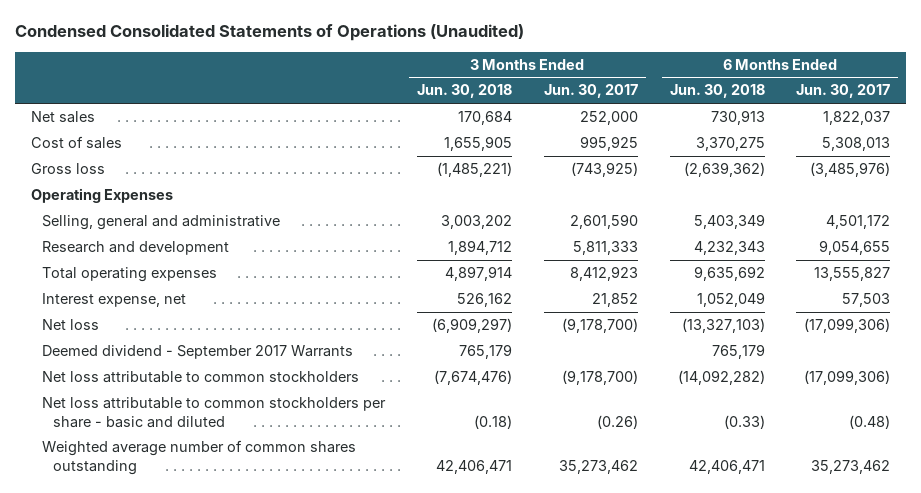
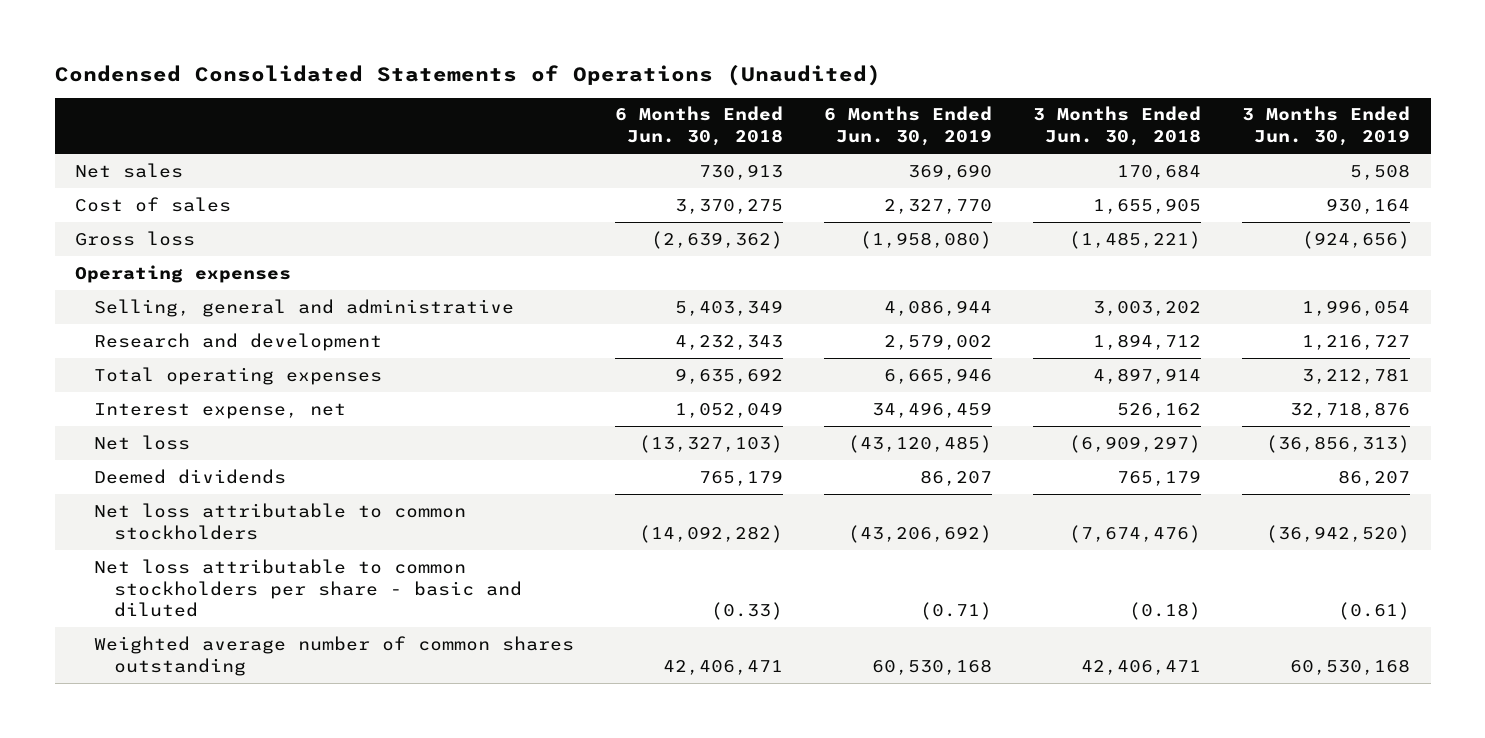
[543,84,638,99] Jun. 30, 2017 -> none
[796,84,891,99] Jun. 30, 2017 -> none
none -> [824,106,993,147] 6 Months Ended Jun. 30, 2019
none -> [1242,106,1411,147] 3 Months Ended Jun. 30, 2019
[30,188,173,204] Operating Expenses -> [75,264,292,283] Operating expenses
[41,345,353,360] Deemed dividend - September 2017 Warrants -> [94,468,287,484] Deemed dividends

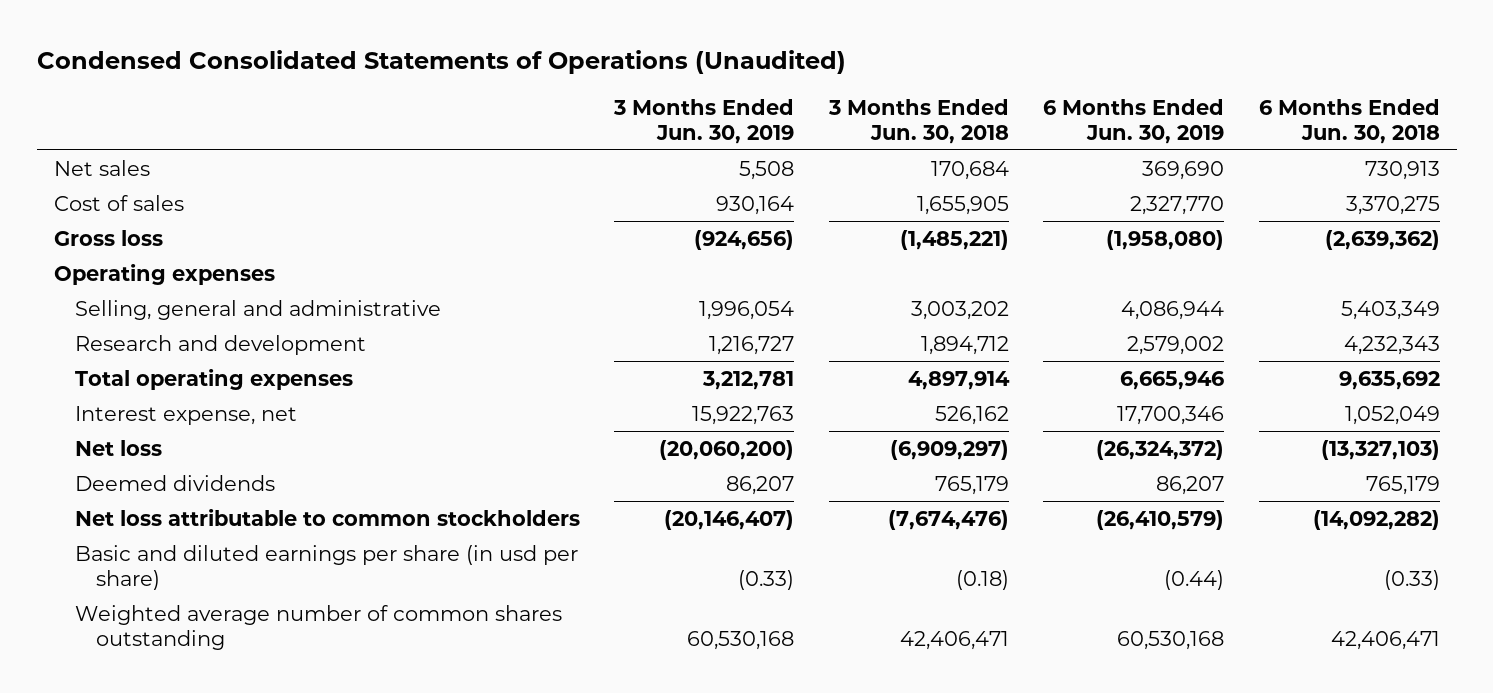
[872,401,993,418] 34,496,459 -> [1117,405,1225,425] 17,700,346
[1290,401,1411,418] 32,718,876 -> [692,405,795,425] 15,922,763
[848,434,993,453] (43,120,485) -> [1096,439,1225,460] (26,324,372)
[1266,434,1411,453] (36,856,313) -> [659,439,795,460] (20,060,200)
[848,524,993,543] (43,206,692) -> [1096,509,1225,530] (26,410,579)
[1266,524,1411,543] (36,942,520) -> [664,509,795,530] (20,146,407)
[94,558,522,618] Net loss attributable to common stockholders per share - basic and diluted -> [74,544,578,590] Basic and diluted earnings per share (in usd per share)
[920,602,993,621] (0.71) -> [1164,569,1225,590] (0.44)
[1338,602,1411,621] (0.61) -> [738,569,795,590] (0.33)

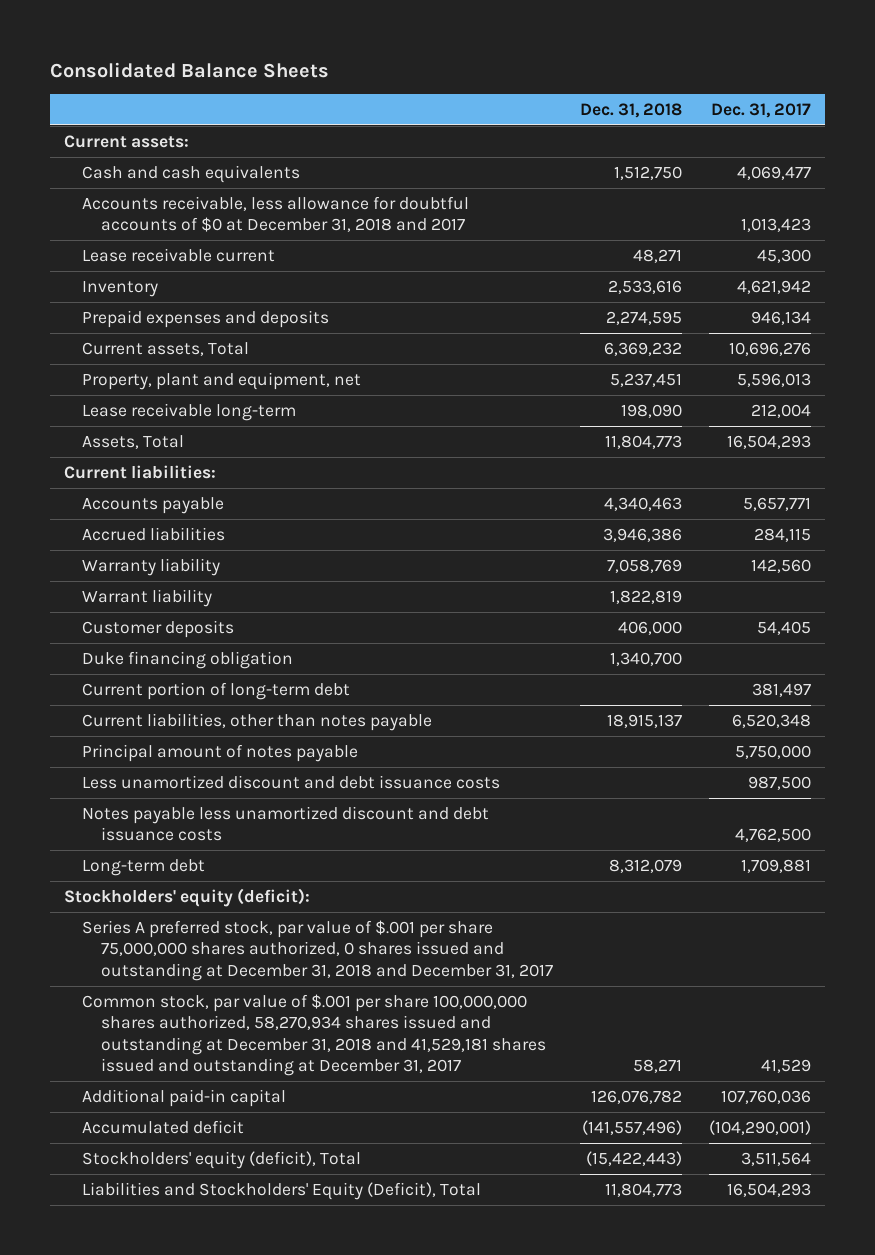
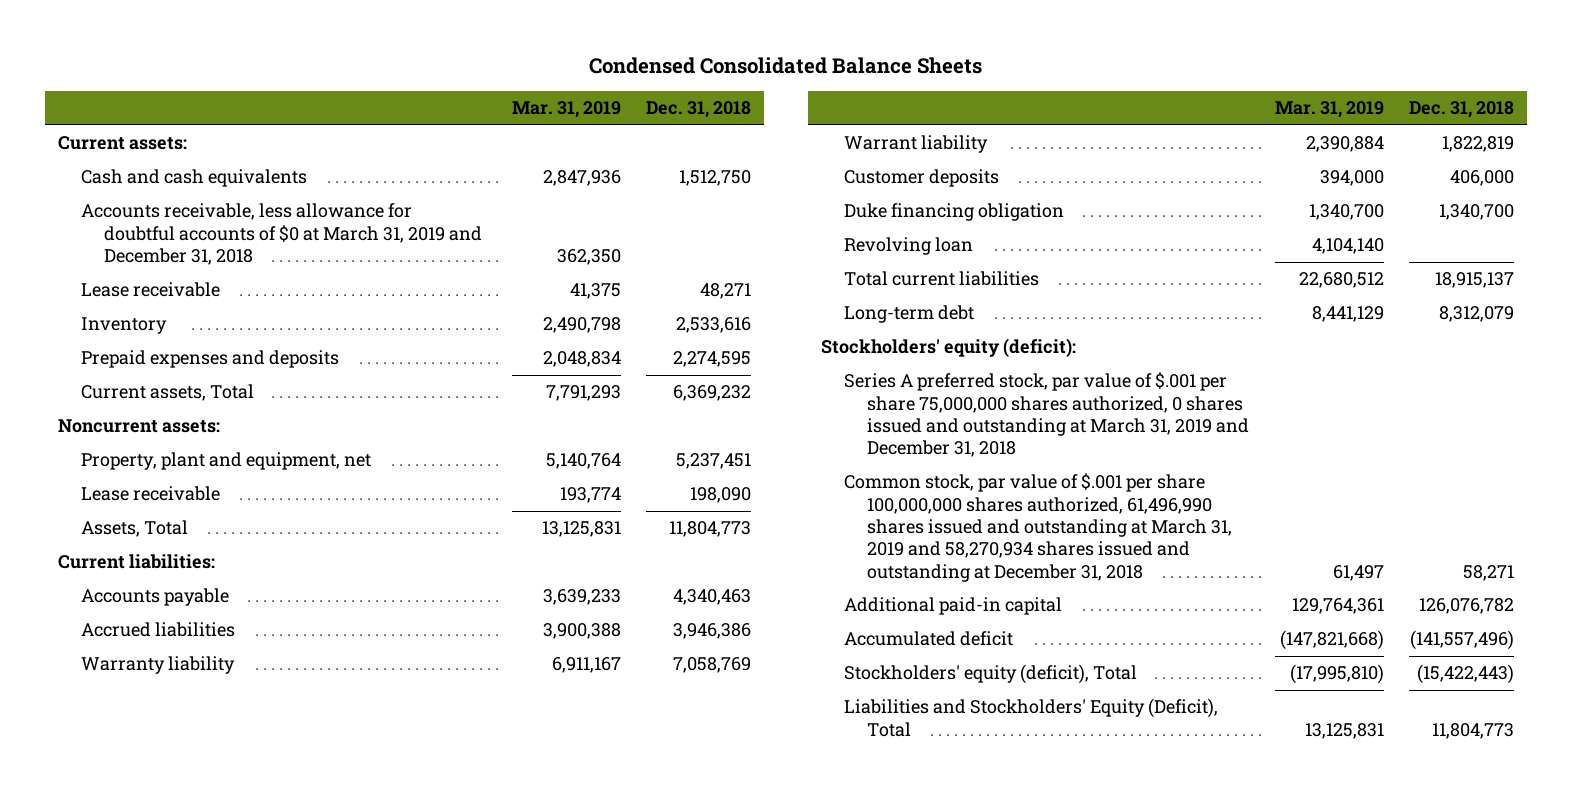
[49,61,329,78] Consolidated Balance Sheets -> [589,56,983,74] Condensed Consolidated Balance Sheets
[711,102,812,118] Dec. 31, 2017 -> none
none -> [511,101,621,119] Mar. 31, 2019
[82,195,470,233] Accounts receivable, less allowance for doubtful accounts of $0 at December 31, 2018 and 2017 -> [81,203,483,265] Accounts receivable, less allowance for doubtful accounts of $0 at March 31, 2019 and December 31, 2018
[82,247,276,262] Lease receivable current -> [81,282,221,298] Lease receivable
none -> [58,419,221,434] Noncurrent assets:
[82,402,297,421] Lease receivable long-term -> [81,486,221,502] Lease receivable
[82,681,351,700] Current portion of long-term debt -> none
[82,743,359,762] Principal amount of notes payable -> none
[82,774,501,789] Less unamortized discount and debt issuance costs -> none
[82,805,490,842] Notes payable less unamortized discount and debt issuance costs -> none
none -> [844,237,974,256] Revolving loan
[82,712,433,731] Current liabilities, other than notes payable -> [844,271,1040,287] Total current liabilities
[82,919,553,981] Series A preferred stock, par value of $.001 per share 75,000,000 shares authorized, 0 shares issued and outstanding at December 31, 2018 and December 31, 2017 -> [844,372,1250,458] Series A preferred stock, par value of $.001 per share 75,000,000 shares authorized, 0 shares issued and outstanding at March 31, 2019 and December 31, 2018
[82,993,546,1077] Common stock, par value of $.001 per share 100,000,000 shares authorized, 58,270,934 shares issued and outstanding at December 31, 2018 and 41,529,181 shares issued and outstanding at December 31, 2017 -> [844,473,1233,582] Common stock, par value of $.001 per share 100,000,000 shares authorized, 61,496,990 shares issued and outstanding at March 31, 2019 and 58,270,934 shares issued and outstanding at December 31, 2018

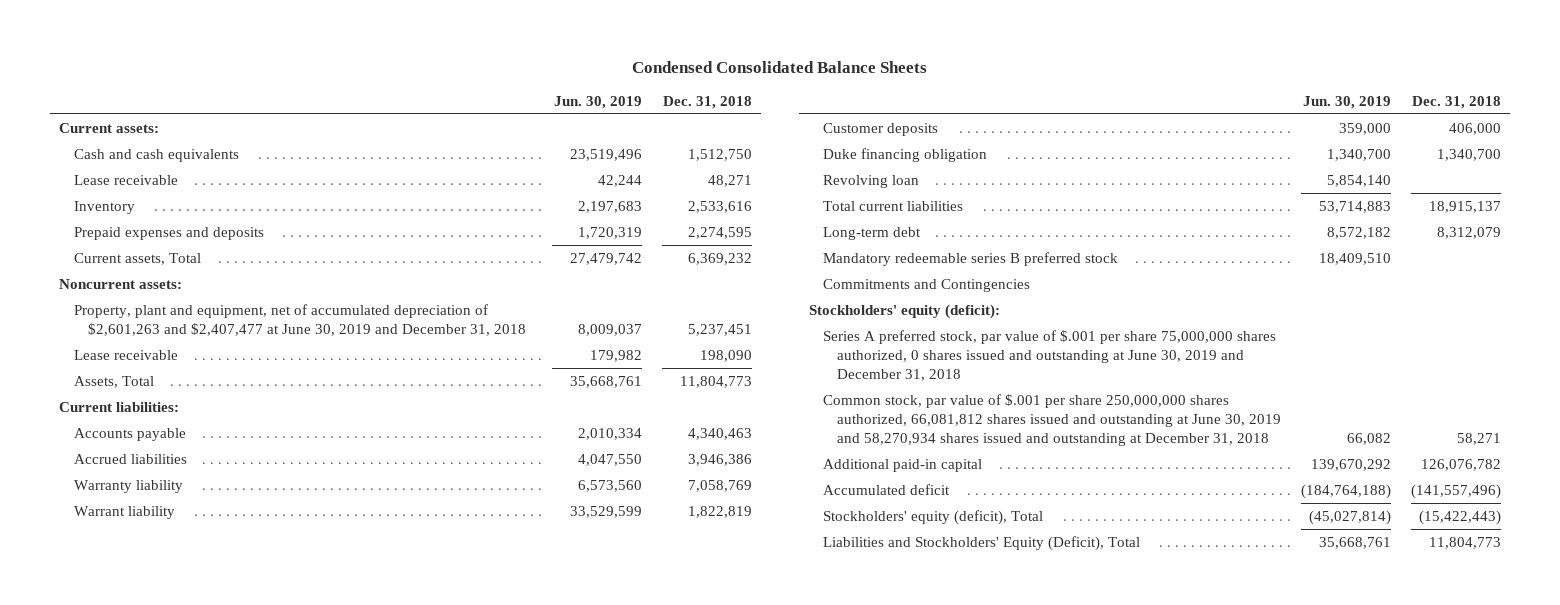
[511,101,621,119] Mar. 31, 2019 -> none
none -> [553,95,642,109] Jun. 30, 2019
[81,203,483,265] Accounts receivable, less allowance for doubtful accounts of $0 at March 31, 2019 and December 31, 2018 -> none
[81,452,372,471] Property, plant and equipment, net -> [73,303,527,336] Property, plant and equipment, net of accumulated depreciation of $2,601,263 and $2,407,477 at June 30, 2019 and December 31, 2018
none -> [822,251,1118,266] Mandatory redeemable series B preferred stock
none -> [822,278,1030,292] Commitments and Contingencies
[844,372,1250,458] Series A preferred stock, par value of $.001 per share 75,000,000 shares authorized, 0 shares issued and outstanding at March 31, 2019 and December 31, 2018 -> [822,329,1276,381] Series A preferred stock, par value of $.001 per share 75,000,000 shares authorized, 0 shares issued and outstanding at June 30, 2019 and December 31, 2018
[844,473,1233,582] Common stock, par value of $.001 per share 100,000,000 shares authorized, 61,496,990 shares issued and outstanding at March 31, 2019 and 58,270,934 shares issued and outstanding at December 31, 2018 -> [822,393,1282,446] Common stock, par value of $.001 per share 250,000,000 shares authorized, 66,081,812 shares issued and outstanding at June 30, 2019 and 58,270,934 shares issued and outstanding at December 31, 2018

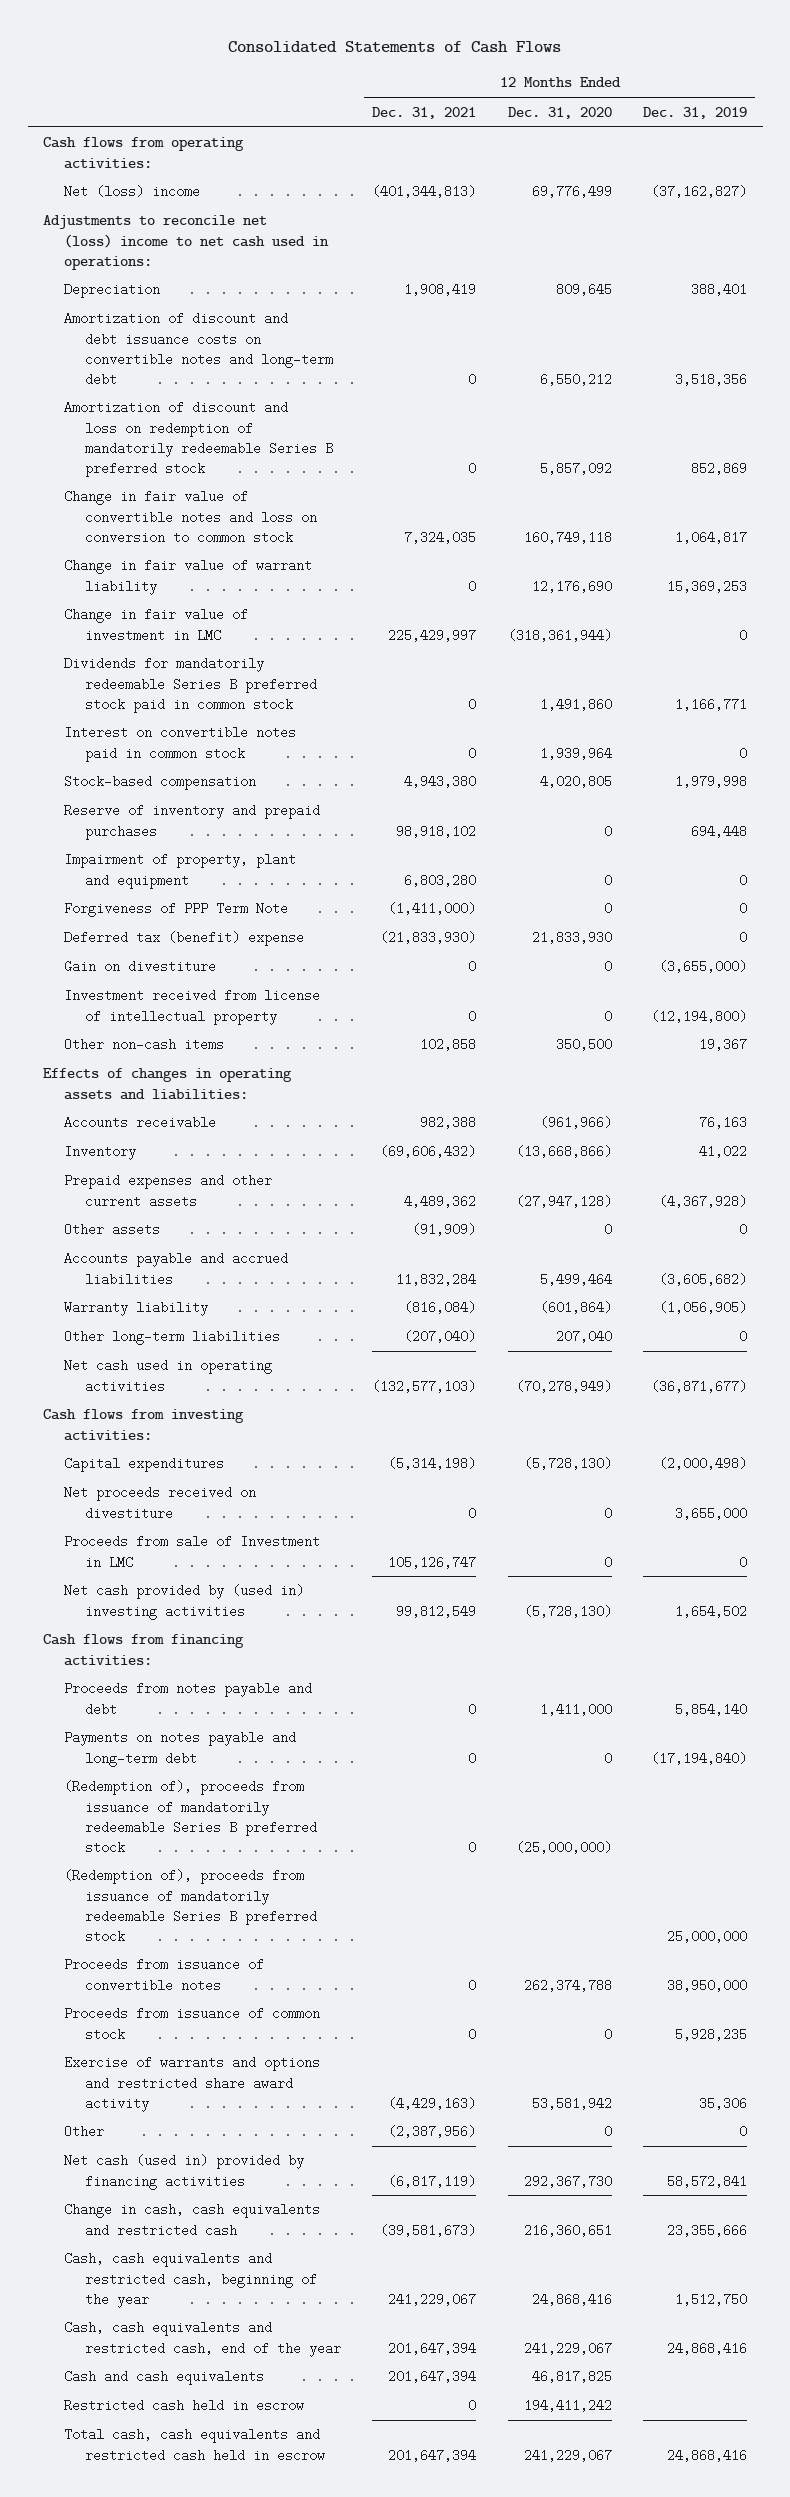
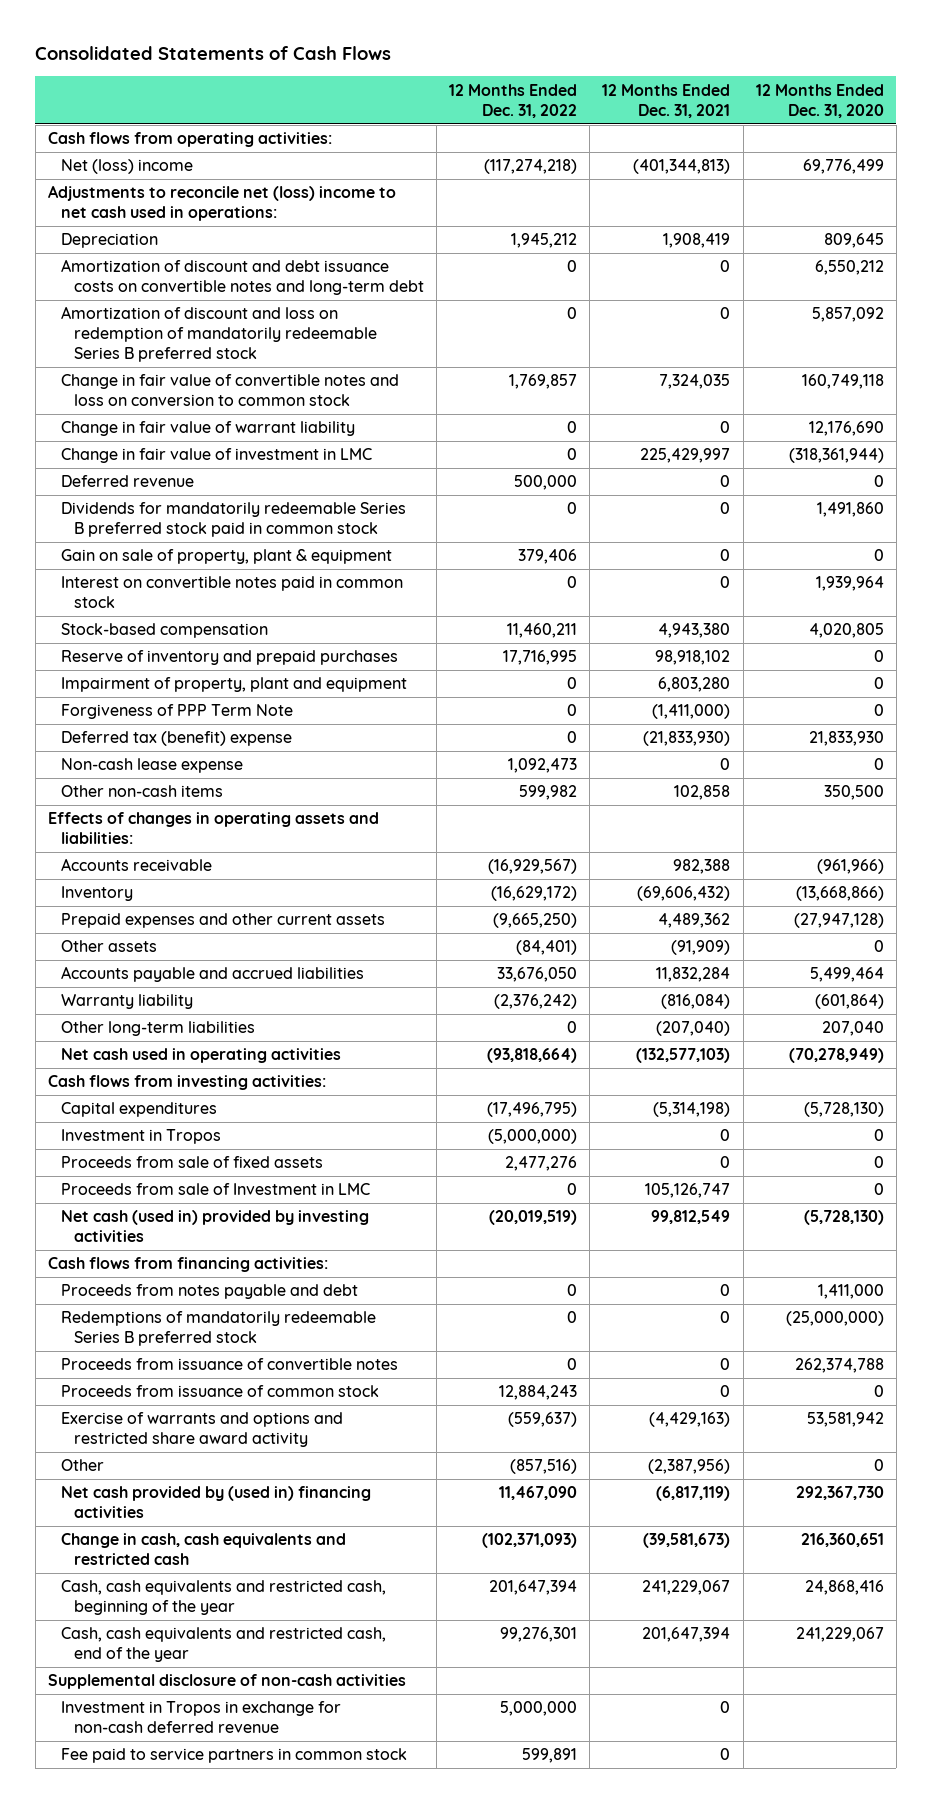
[642,106,747,119] Dec. 31, 2019 -> none
none -> [448,83,577,118] 12 Months Ended Dec. 31, 2022
none -> [60,475,194,488] Deferred revenue
none -> [60,549,392,565] Gain on sale of property, plant & equipment
[64,960,217,974] Gain on divestiture -> none
[64,989,321,1025] Investment received from license of intellectual property -> none
none -> [60,758,243,774] Non-cash lease expense
[64,1486,257,1520] Net proceeds received on divestiture -> none
none -> [60,1129,221,1145] Investment in Tropos
none -> [60,1156,323,1169] Proceeds from sale of fixed assets
[64,1584,305,1620] Net cash provided by (used in) investing activities -> [60,1210,369,1243] Net cash (used in) provided by investing activities
[64,1731,297,1767] Payments on notes payable and long-term debt -> none
[64,1869,317,1943] (Redemption of), proceeds from issuance of mandatorily redeemable Series B preferred stock -> none
[64,1780,317,1854] (Redemption of), proceeds from issuance of mandatorily redeemable Series B preferred stock -> [60,1311,376,1347] Redemptions of mandatorily redeemable Series B preferred stock
[64,2154,305,2190] Net cash (used in) provided by financing activities -> [60,1486,371,1519] Net cash provided by (used in) financing activities
[64,2370,265,2386] Cash and cash equivalents -> none
[64,2399,305,2413] Restricted cash held in escrow -> none
[64,2428,325,2462] Total cash, cash equivalents and restricted cash held in escrow -> none
none -> [47,1674,406,1690] Supplemental disclosure of non-cash activities
none -> [60,1701,341,1734] Investment in Tropos in exchange for non-cash deferred revenue
none -> [60,1748,407,1764] Fee paid to service partners in common stock

